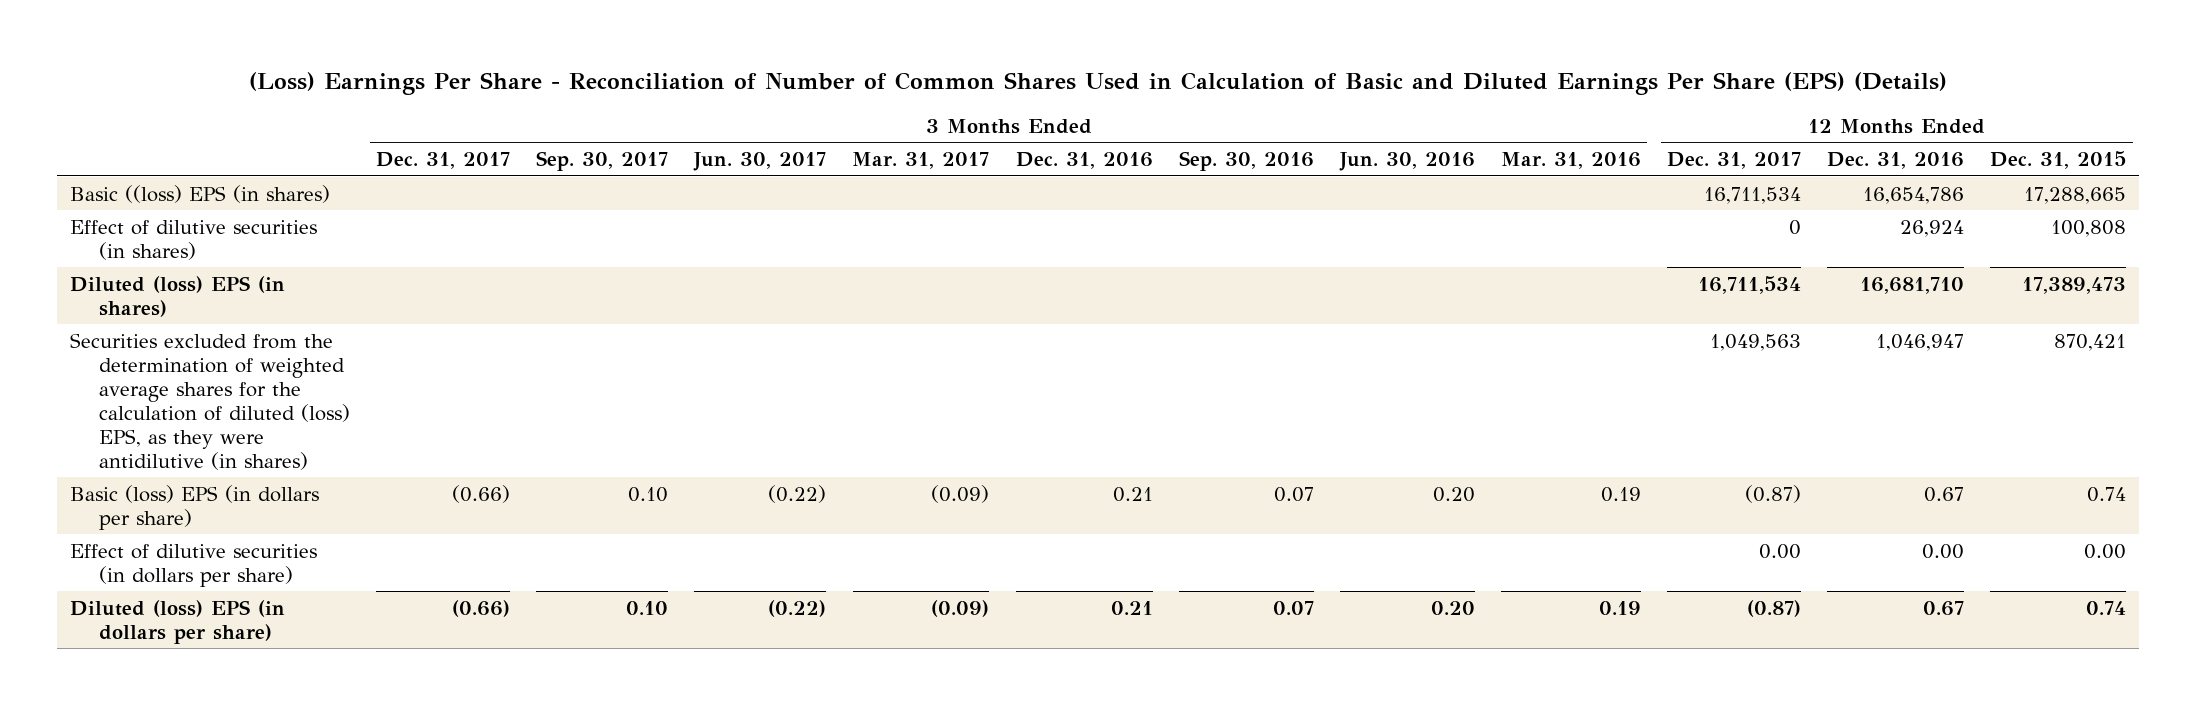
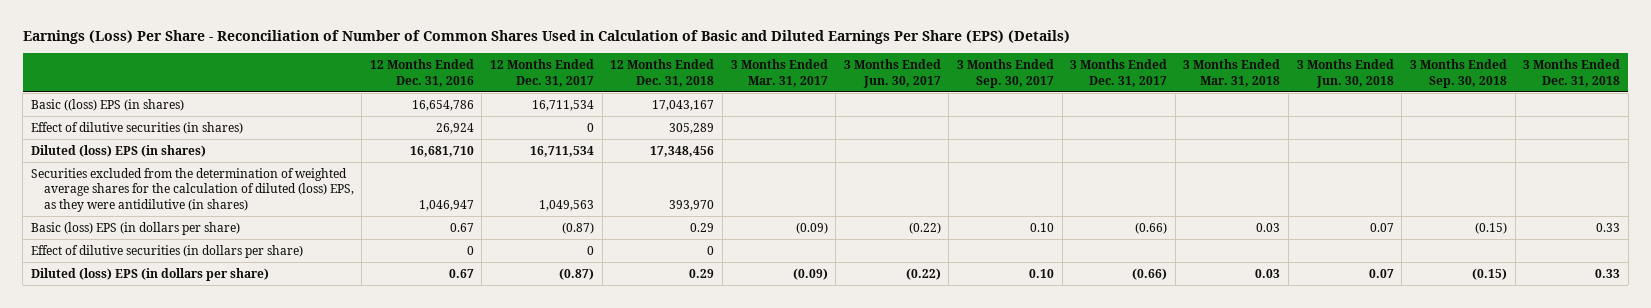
[249,71,1948,95] (Loss) Earnings Per Share - Reconciliation of Number of Common Shares Used in Calculation of Basic and Diluted Earnings Per Share (EPS) (Details) -> [22,30,1070,45] Earnings (Loss) Per Share - Reconciliation of Number of Common Shares Used in Calculation of Basic and Diluted Earnings Per Share (EPS) (Details)
[1015,152,1153,170] Dec. 31, 2016 -> none
[1178,151,1314,172] Sep. 30, 2016 -> none
[1338,152,1475,172] Jun. 30, 2016 -> none
[1500,152,1641,170] Mar. 31, 2016 -> none
[1990,151,2127,170] Dec. 31, 2015 -> none
none -> [610,59,715,87] 12 Months Ended Dec. 31, 2018
none -> [1183,59,1281,87] 3 Months Ended Mar. 31, 2018
none -> [1296,59,1394,88] 3 Months Ended Jun. 30, 2018
none -> [1409,59,1507,88] 3 Months Ended Sep. 30, 2018
none -> [1523,59,1621,87] 3 Months Ended Dec. 31, 2018
[1759,543,1802,559] 0.00 -> [587,245,595,255] 0
[1922,543,1965,559] 0.00 -> [466,245,474,255] 0

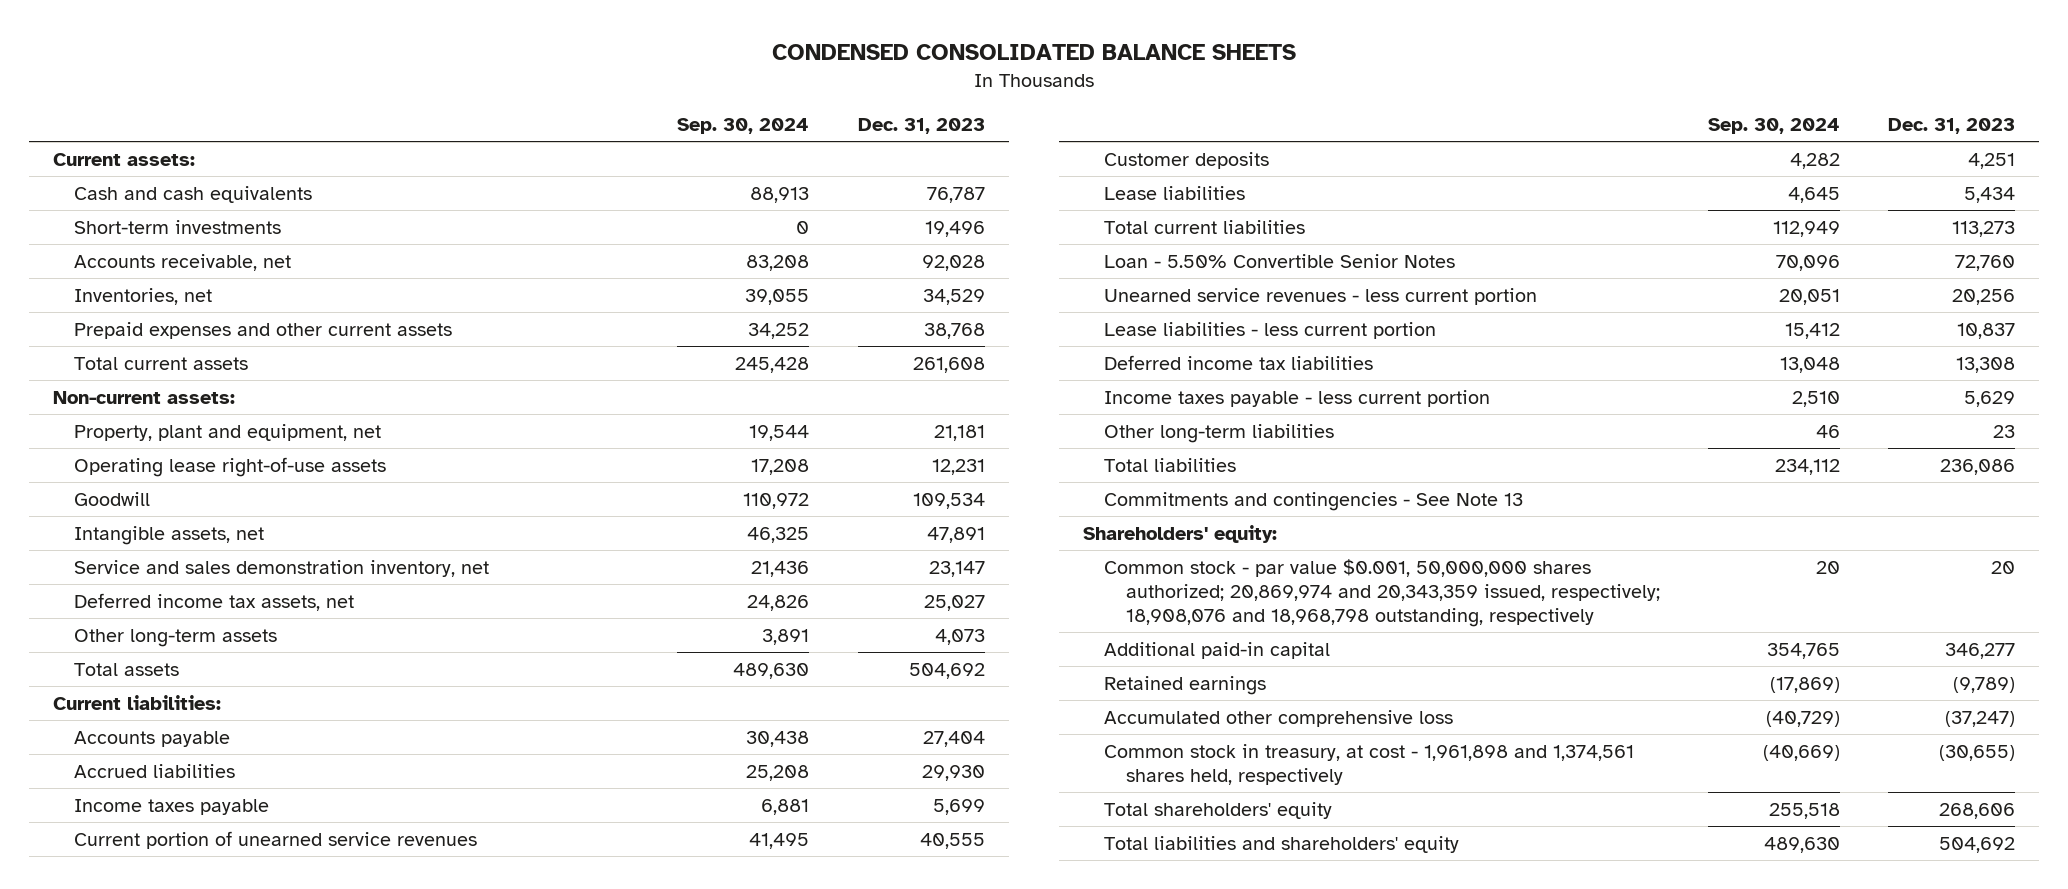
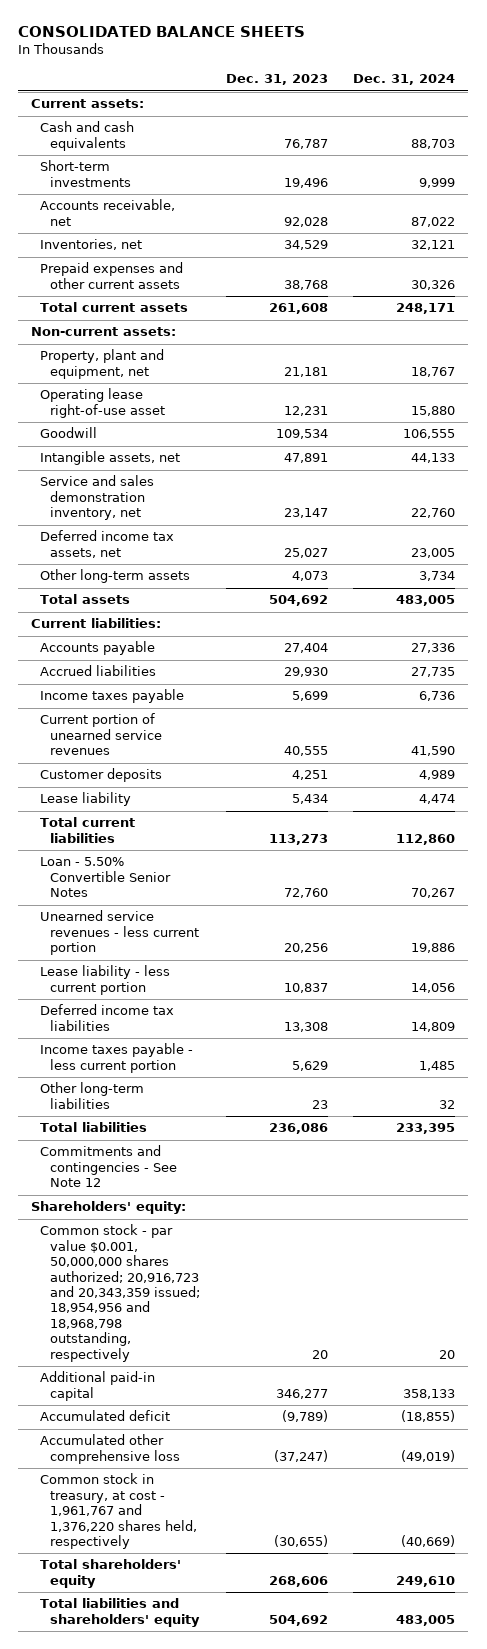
[771,43,1296,60] CONDENSED CONSOLIDATED BALANCE SHEETS -> [18,26,306,38] CONSOLIDATED BALANCE SHEETS
[677,117,810,134] Sep. 30, 2024 -> none
none -> [353,74,456,86] Dec. 31, 2024
[73,456,386,477] Operating lease right-of-use assets -> [40,388,165,418] Operating lease right-of-use asset
[1104,185,1246,200] Lease liabilities -> [40,792,132,807] Lease liability
[1104,321,1437,339] Lease liabilities - less current portion -> [40,965,171,995] Lease liability - less current portion
[1104,491,1524,511] Commitments and contingencies - See Note 13 -> [40,1145,177,1188] Commitments and contingencies - See Note 12
[1104,558,1660,627] Common stock - par value $0.001, 50,000,000 shares authorized; 20,869,974 and 20,343,359 issued, respectively; 18,908,076 and 18,968,798 outstanding, respectively -> [40,1224,200,1362] Common stock - par value $0.001, 50,000,000 shares authorized; 20,916,723 and 20,343,359 issued; 18,954,956 and 18,968,798 outstanding, respectively
[1104,675,1267,695] Retained earnings -> [40,1410,171,1422] Accumulated deficit
[1104,743,1635,785] Common stock in treasury, at cost - 1,961,898 and 1,374,561 shares held, respectively -> [40,1473,197,1550] Common stock in treasury, at cost - 1,961,767 and 1,376,220 shares held, respectively

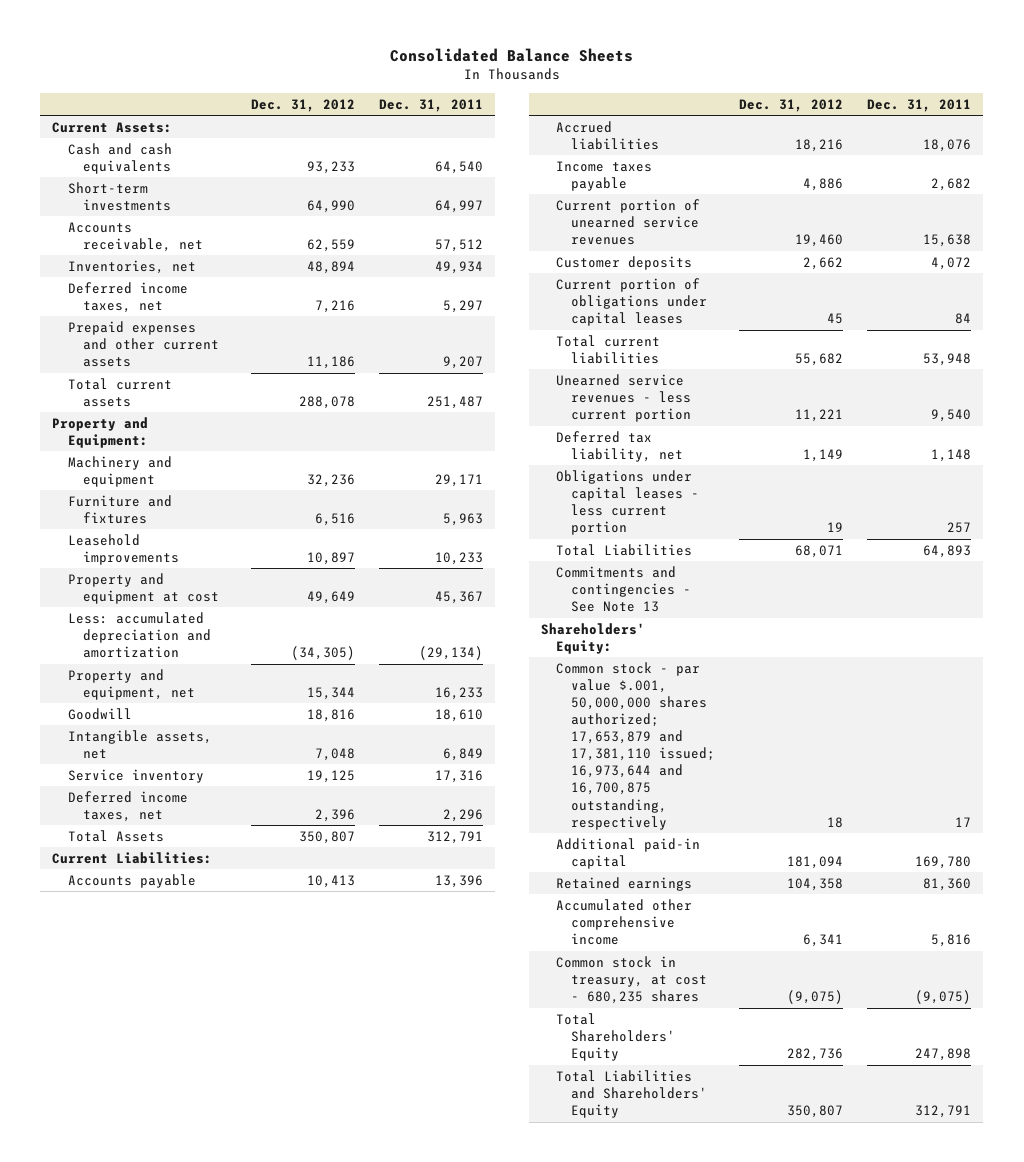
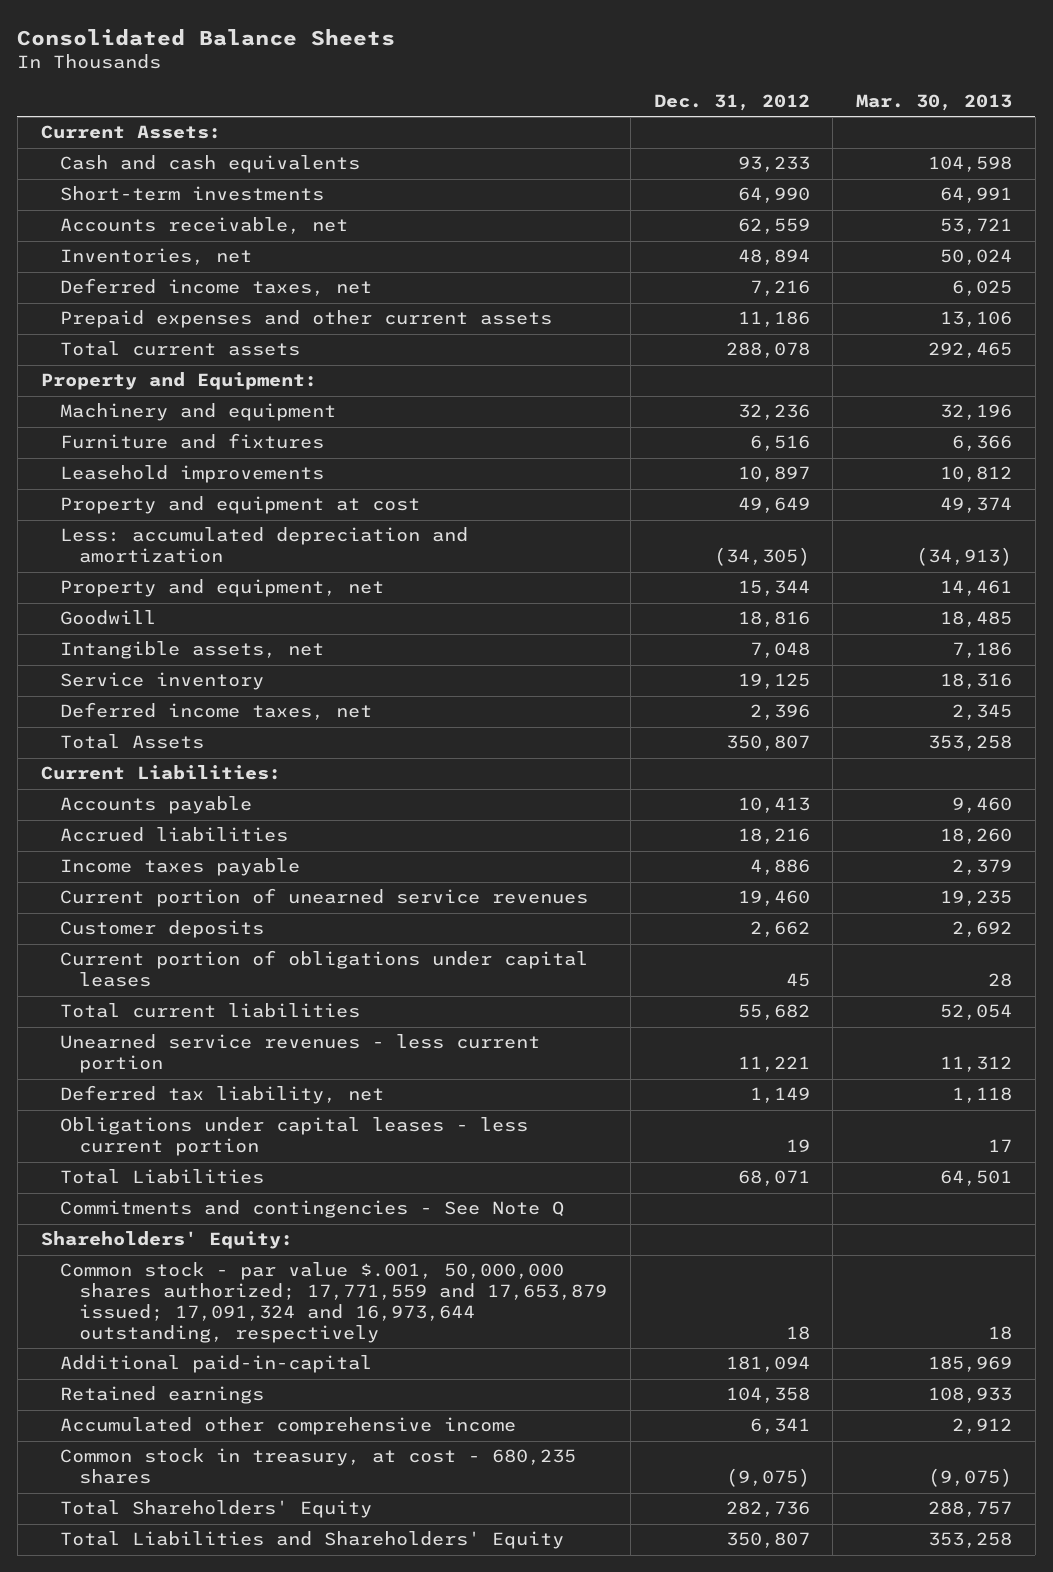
[379,98,484,112] Dec. 31, 2011 -> none
none -> [855,94,1012,112] Mar. 30, 2013
[555,565,692,613] Commitments and contingencies - See Note 13 -> [59,1200,564,1219] Commitments and contingencies - See Note Q
[555,661,716,830] Common stock - par value $.001, 50,000,000 shares authorized; 17,653,879 and 17,381,110 issued; 16,973,644 and 16,700,875 outstanding, respectively -> [59,1262,608,1343] Common stock - par value $.001, 50,000,000 shares authorized; 17,771,559 and 17,653,879 issued; 17,091,324 and 16,973,644 outstanding, respectively
[555,837,700,869] Additional paid-in capital -> [59,1355,372,1374] Additional paid-in-capital

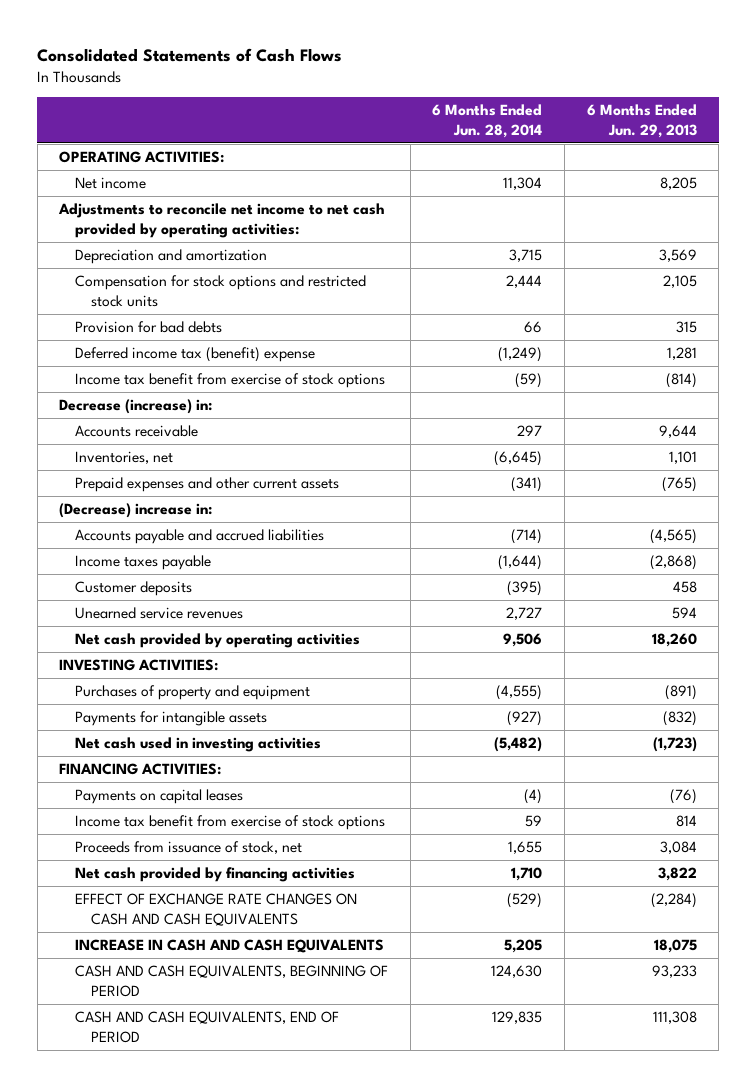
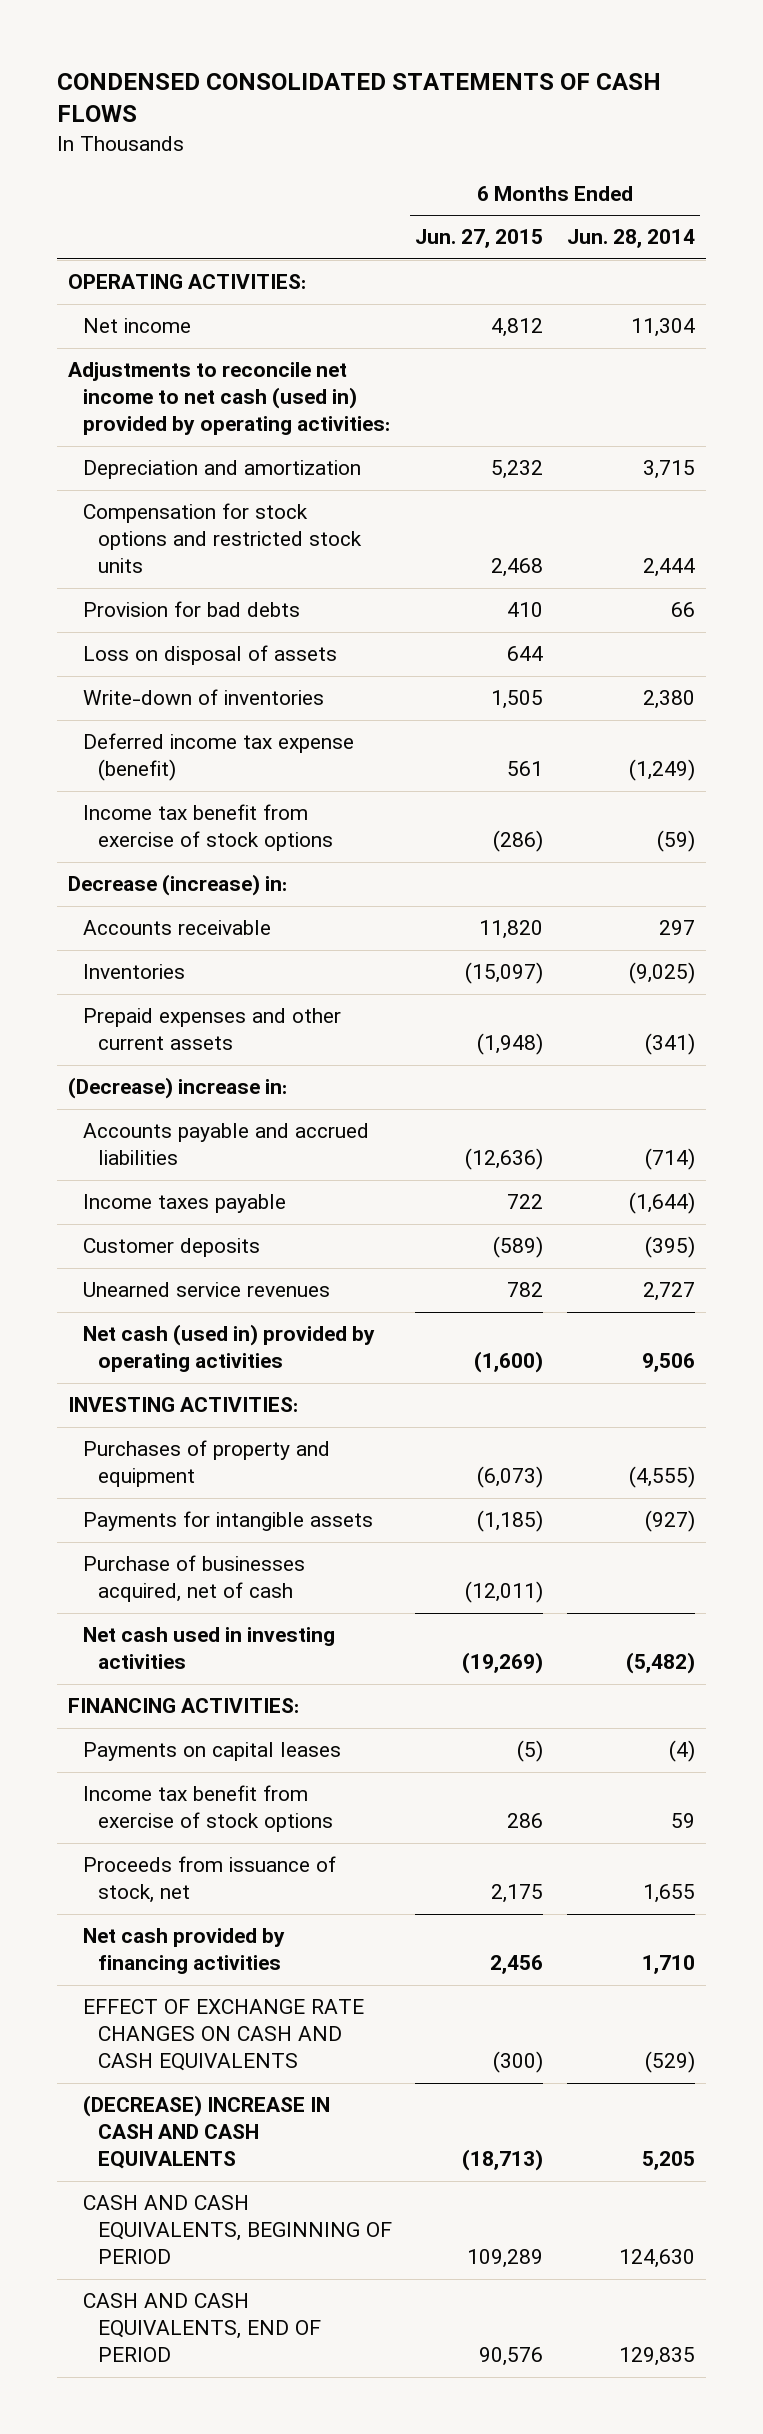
[37,48,343,63] Consolidated Statements of Cash Flows -> [56,72,661,123] CONDENSED CONSOLIDATED STATEMENTS OF CASH FLOWS
[586,104,697,138] 6 Months Ended Jun. 29, 2013 -> none
none -> [415,229,544,249] Jun. 27, 2015
[58,203,386,238] Adjustments to reconcile net income to net cash provided by operating activities: -> [68,362,391,436] Adjustments to reconcile net income to net cash (used in) provided by operating activities:
none -> [83,645,338,666] Loss on disposal of assets
none -> [83,689,325,706] Write-down of inventories
[75,347,316,363] Deferred income tax (benefit) expense -> [83,733,355,782] Deferred income tax expense (benefit)
[75,451,174,465] Inventories, net -> [83,964,186,980] Inventories
[494,451,543,467] (6,645) -> [628,962,695,985] (9,025)
[75,633,361,649] Net cash provided by operating activities -> [83,1324,376,1373] Net cash (used in) provided by operating activities
none -> [83,1555,306,1603] Purchase of businesses acquired, net of cash
[75,939,385,954] INCREASE IN CASH AND CASH EQUIVALENTS -> [83,2095,331,2170] (DECREASE) INCREASE IN CASH AND CASH EQUIVALENTS

